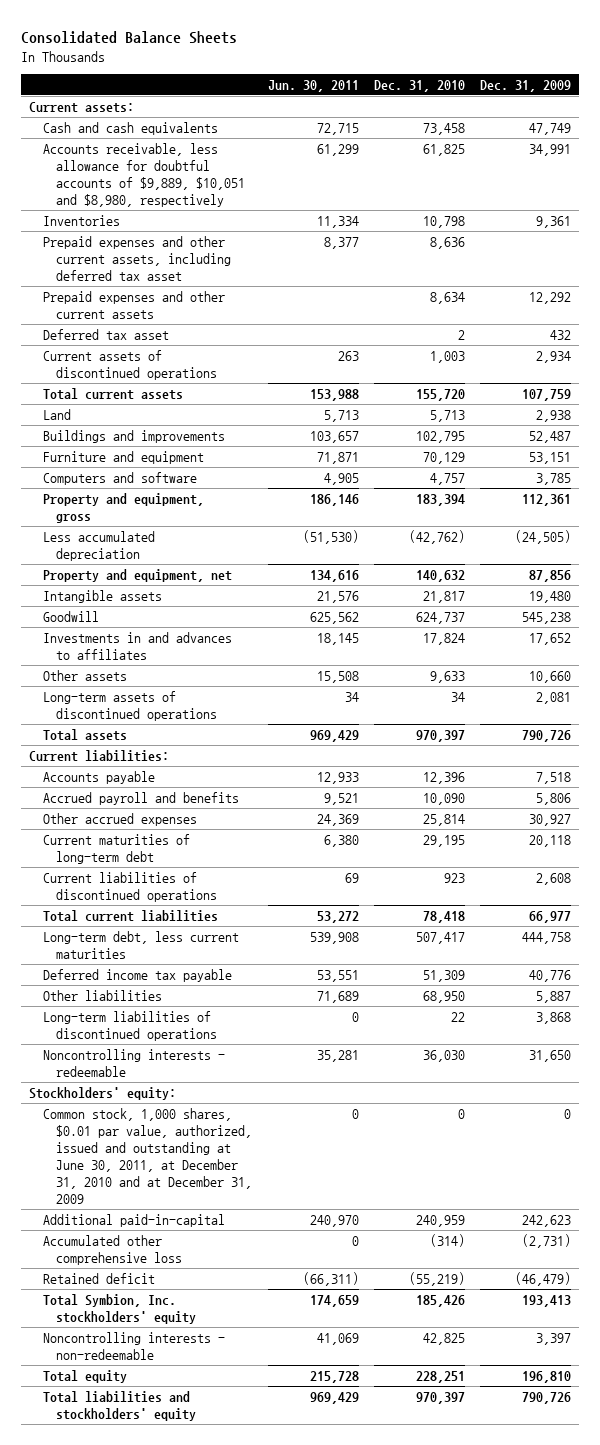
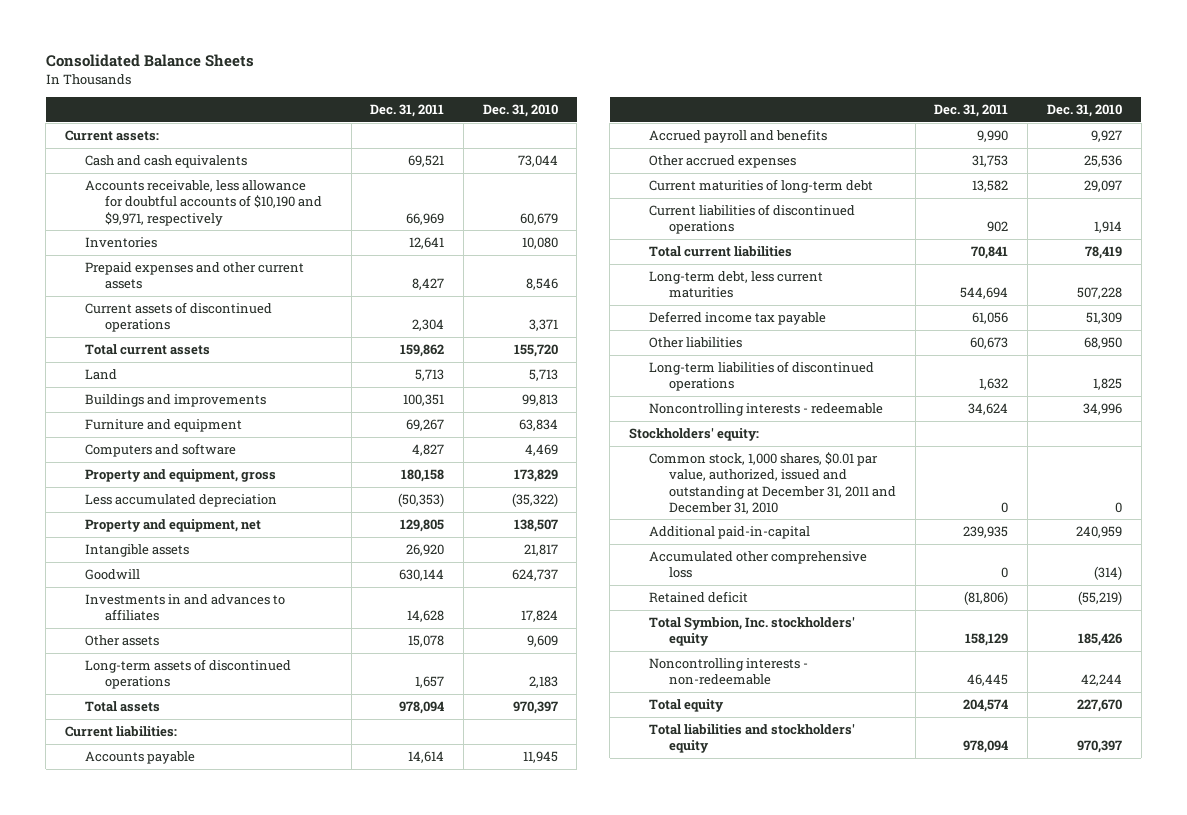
[267,79,359,92] Jun. 30, 2011 -> none
[480,79,572,92] Dec. 31, 2009 -> none
none -> [370,104,445,118] Dec. 31, 2011
[42,235,232,281] Prepaid expenses and other current assets, including deferred tax asset -> none
[42,328,169,340] Deferred tax asset -> none
[422,122,465,135] 73,458 -> [517,155,558,168] 73,044
[42,142,246,207] Accounts receivable, less allowance for doubtful accounts of $9,889, $10,051 and $8,980, respectively -> [84,180,322,226] Accounts receivable, less allowance for doubtful accounts of $10,190 and $9,971, respectively
[422,143,465,156] 61,825 -> [519,212,558,225] 60,679
[422,215,465,228] 10,798 -> [521,237,558,250] 10,080
[429,291,465,304] 8,634 -> [525,278,558,291] 8,546
[429,350,465,363] 1,003 -> [528,319,558,332] 3,371
[415,430,465,443] 102,795 -> [521,394,558,407] 99,813
[422,451,465,464] 70,129 -> [518,419,558,432] 63,834
[429,472,465,485] 4,757 -> [524,444,558,457] 4,469
[415,493,465,506] 183,394 -> [513,469,558,483] 173,829
[408,529,465,544] (42,762) -> [511,493,558,508] (35,322)
[415,569,465,582] 140,632 -> [513,519,558,533] 138,507
[429,670,465,683] 9,633 -> [526,635,558,648] 9,609
[450,691,465,702] 34 -> [528,676,558,689] 2,183
[422,771,465,784] 12,396 -> [522,751,558,764] 11,945
[422,792,465,805] 10,090 -> [1090,130,1122,143] 9,927
[422,813,465,826] 25,814 -> [1083,155,1122,168] 25,536
[422,834,465,847] 29,195 -> [1083,180,1122,193] 29,097
[443,872,465,883] 923 -> [1093,221,1122,234] 1,914
[422,910,465,923] 78,418 -> [1084,246,1122,260] 78,419
[415,931,465,944] 507,417 -> [1076,287,1122,300] 507,228
[450,1011,465,1022] 22 -> [1092,378,1122,391] 1,825
[422,1049,465,1062] 36,030 -> [1082,403,1122,416] 34,996
[42,1107,253,1205] Common stock, 1,000 shares, $0.01 par value, authorized, issued and outstanding at June 30, 2011, at December 31, 2010 and at December 31, 2009 -> [648,452,896,514] Common stock, 1,000 shares, $0.01 par value, authorized, issued and outstanding at December 31, 2011 and December 31, 2010
[422,1332,465,1345] 42,825 -> [1080,674,1122,687] 42,244
[415,1370,465,1383] 228,251 -> [1076,699,1122,713] 227,670

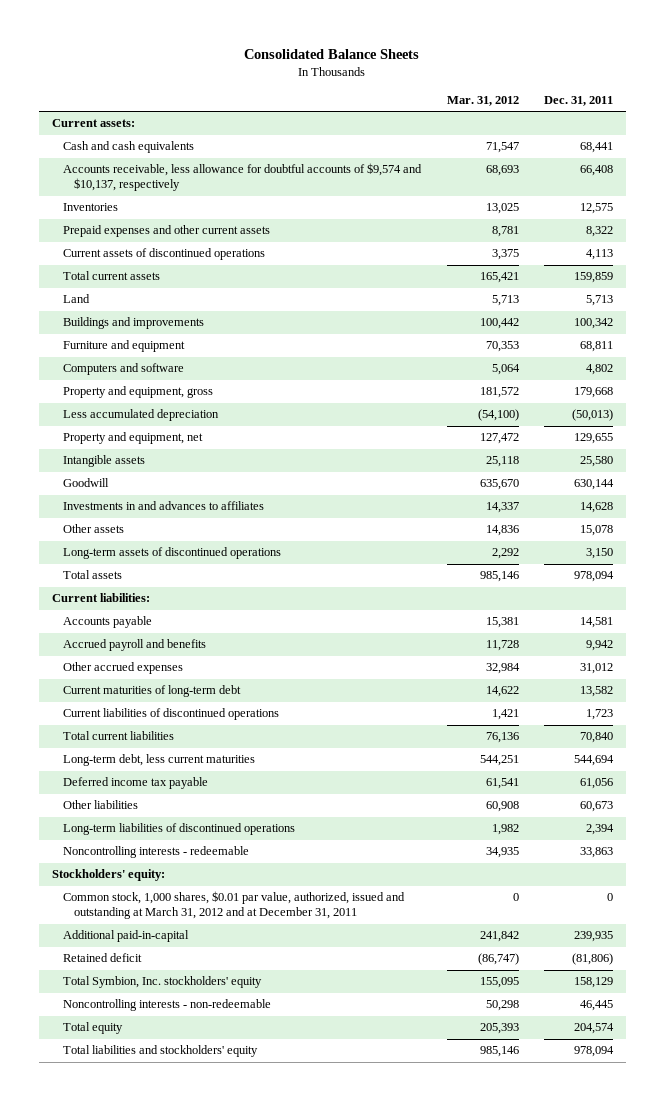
[482,104,558,118] Dec. 31, 2010 -> none
none -> [446,95,519,106] Mar. 31, 2012
[408,155,445,168] 69,521 -> [580,142,614,154] 68,441
[84,180,322,226] Accounts receivable, less allowance for doubtful accounts of $10,190 and $9,971, respectively -> [62,163,422,192] Accounts receivable, less allowance for doubtful accounts of $9,574 and $10,137, respectively
[406,212,445,225] 66,969 -> [580,165,614,177] 66,408
[409,237,445,250] 12,641 -> [580,203,614,215] 12,575
[412,278,445,291] 8,427 -> [586,226,614,238] 8,322
[412,319,445,332] 2,304 -> [586,249,614,261] 4,113
[400,344,445,358] 159,862 -> [574,272,614,284] 159,859
[403,394,445,407] 100,351 -> [574,318,614,330] 100,342
[406,419,445,432] 69,267 -> [580,341,614,353] 68,811
[412,444,445,457] 4,827 -> [586,364,614,376] 4,802
[401,469,445,483] 180,158 -> [574,387,614,399] 179,668
[398,493,445,508] (50,353) -> [572,409,614,422] (50,013)
[400,519,445,533] 129,805 -> [574,433,614,445] 129,655
[406,544,445,557] 26,920 -> [580,456,614,468] 25,580
[415,676,445,689] 1,657 -> [586,548,614,560] 3,150
[408,751,445,764] 14,614 -> [580,617,614,629] 14,581
[977,130,1009,143] 9,990 -> [586,640,614,652] 9,942
[972,155,1009,168] 31,753 -> [580,663,614,675] 31,012
[987,221,1009,233] 902 -> [586,709,614,721] 1,723
[971,246,1009,260] 70,841 -> [580,732,614,744] 70,840
[979,378,1009,391] 1,632 -> [586,824,615,836] 2,394
[968,403,1009,416] 34,624 -> [580,847,614,859] 33,863
[648,452,896,514] Common stock, 1,000 shares, $0.01 par value, authorized, issued and outstanding at December 31, 2011 and December 31, 2010 -> [62,891,405,920] Common stock, 1,000 shares, $0.01 par value, authorized, issued and outstanding at March 31, 2012 and at December 31, 2011
[648,551,867,579] Accumulated other comprehensive loss -> none

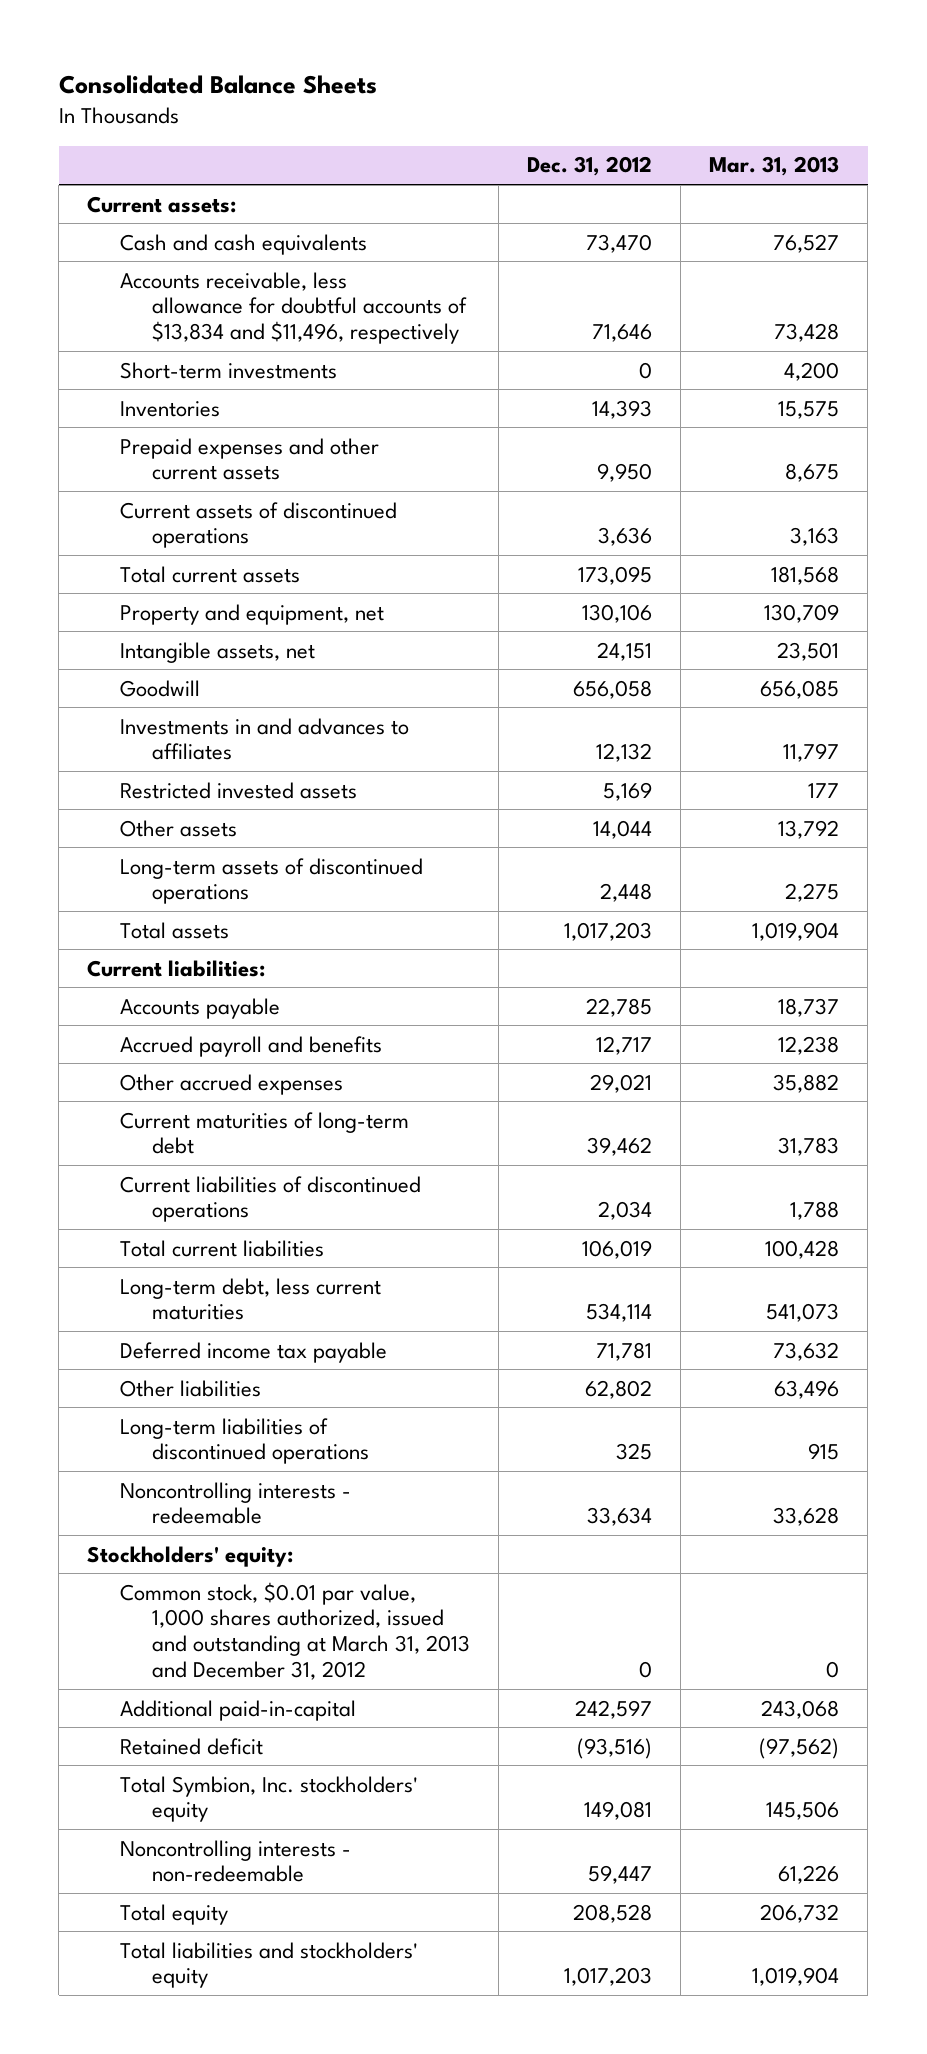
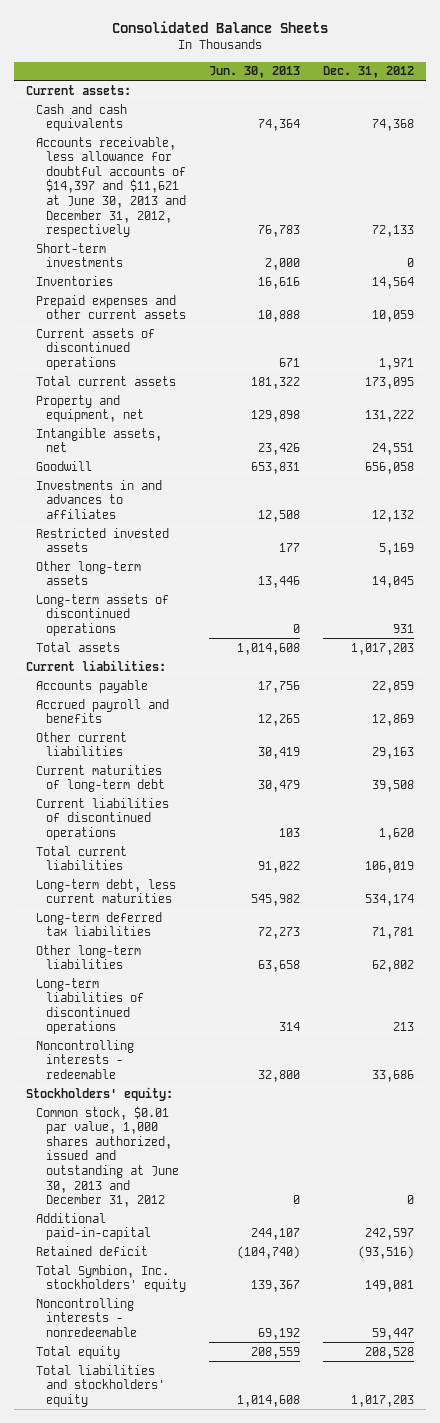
[709,156,840,177] Mar. 31, 2013 -> none
none -> [209,66,301,79] Jun. 30, 2013
[586,233,653,253] 73,470 -> [372,119,415,132] 74,368
[119,271,467,345] Accounts receivable, less allowance for doubtful accounts of $13,834 and $11,496, respectively -> [36,136,187,238] Accounts receivable, less allowance for doubtful accounts of $14,397 and $11,621 at June 30, 2013 and December 31, 2012, respectively
[592,324,653,343] 71,646 -> [372,225,415,238] 72,133
[592,399,653,419] 14,393 -> [372,276,415,289] 14,564
[597,463,653,483] 9,950 -> [372,310,415,323] 10,059
[598,527,653,547] 3,636 -> [379,357,415,370] 1,971
[582,603,653,623] 130,106 -> [365,410,415,423] 131,222
[597,641,653,661] 24,151 -> [372,443,415,456] 24,551
[119,819,237,837] Other assets -> [36,560,142,586] Other long-term assets
[593,819,653,839] 14,044 -> [372,576,415,589] 14,045
[600,883,653,903] 2,448 -> [393,623,415,633] 931
[586,997,653,1017] 22,785 -> [372,680,415,693] 22,859
[596,1035,653,1055] 12,717 -> [372,714,415,727] 12,869
[119,1073,343,1095] Other accrued expenses -> [36,731,128,757] Other current liabilities
[590,1073,653,1093] 29,021 -> [372,747,415,760] 29,163
[587,1137,653,1157] 39,462 -> [372,780,415,793] 39,508
[598,1201,653,1221] 2,034 -> [379,827,415,840] 1,620
[586,1303,653,1323] 534,114 -> [365,894,415,907] 534,174
[119,1341,387,1363] Deferred income tax payable -> [36,911,163,937] Long-term deferred tax liabilities
[119,1379,261,1397] Other liabilities -> [36,944,142,970] Other long-term liabilities
[616,1443,653,1461] 325 -> [393,1022,415,1032] 213
[587,1507,653,1527] 33,634 -> [372,1069,415,1082] 33,686
[119,1581,470,1680] Common stock, $0.01 par value, 1,000 shares authorized, issued and outstanding at March 31, 2013 and December 31, 2012 -> [36,1105,180,1208] Common stock, $0.01 par value, 1,000 shares authorized, issued and outstanding at June 30, 2013 and December 31, 2012
[119,1839,351,1883] Noncontrolling interests - non-redeemable -> [36,1297,138,1337] Noncontrolling interests - nonredeemable

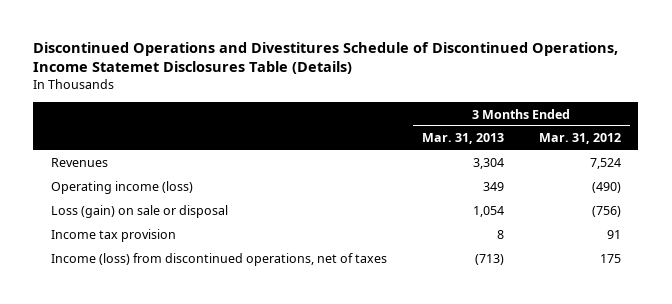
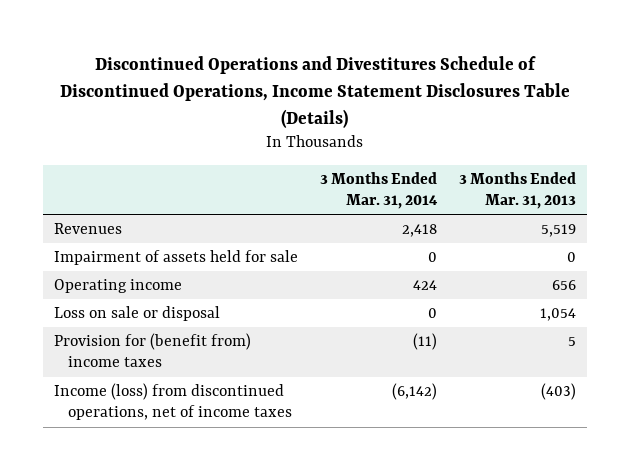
[33,41,619,75] Discontinued Operations and Divestitures Schedule of Discontinued Operations, Income Statemet Disclosures Table (Details) -> [60,56,571,128] Discontinued Operations and Divestitures Schedule of Discontinued Operations, Income Statement Disclosures Table (Details)
[538,133,621,145] Mar. 31, 2012 -> none
none -> [320,171,439,209] 3 Months Ended Mar. 31, 2014
[472,158,504,170] 3,304 -> [541,224,577,238] 5,519
none -> [54,250,299,266] Impairment of assets held for sale
[50,181,193,195] Operating income (loss) -> [54,279,183,294] Operating income
[482,182,504,192] 349 -> [552,280,577,291] 656
[50,205,228,219] Loss (gain) on sale or disposal -> [54,306,221,322] Loss on sale or disposal
[50,229,176,243] Income tax provision -> [54,333,252,368] Provision for (benefit from) income taxes
[496,230,504,240] 8 -> [568,337,577,347] 5
[50,253,387,267] Income (loss) from discontinued operations, net of taxes -> [54,383,292,421] Income (loss) from discontinued operations, net of income taxes
[474,254,504,266] (713) -> [541,383,577,401] (403)

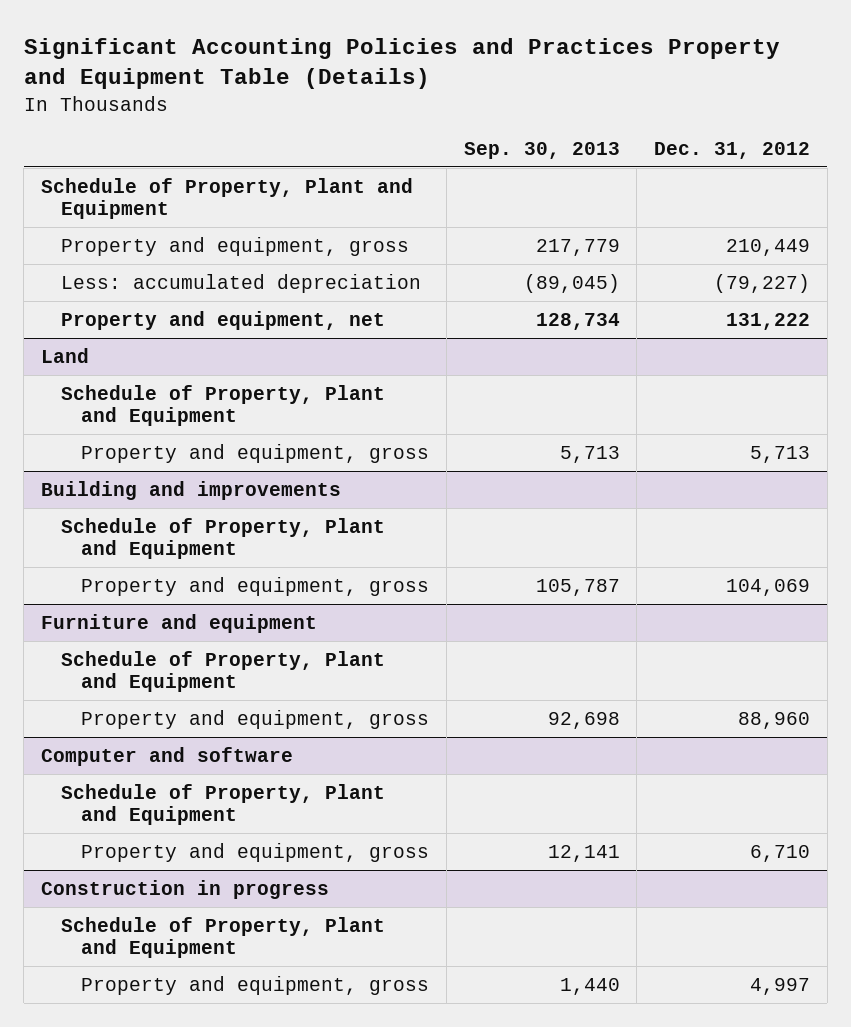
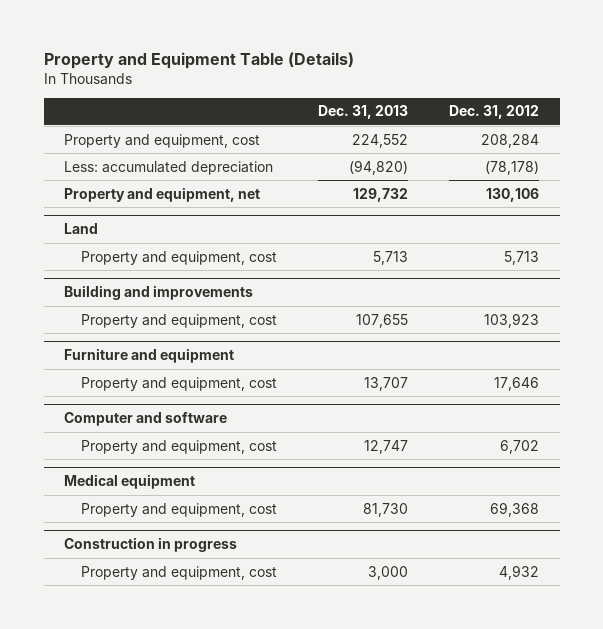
[23,38,780,90] Significant Accounting Policies and Practices Property and Equipment Table (Details) -> [43,52,354,70] Property and Equipment Table (Details)
[463,141,620,159] Sep. 30, 2013 -> none
none -> [317,105,408,120] Dec. 31, 2013
[41,177,414,220] Schedule of Property, Plant and Equipment -> none
[61,236,410,256] Property and equipment, gross -> [64,133,261,148] Property and equipment, cost
[726,238,811,256] 210,449 -> [481,133,540,148] 208,284
[714,273,811,293] (79,227) -> [485,160,540,175] (78,178)
[726,312,811,330] 131,222 -> [486,187,540,202] 130,106
[61,384,386,427] Schedule of Property, Plant and Equipment -> none
[81,443,430,463] Property and equipment, gross -> [80,250,277,265] Property and equipment, cost
[61,517,386,560] Schedule of Property, Plant and Equipment -> none
[81,576,430,596] Property and equipment, gross -> [80,313,277,328] Property and equipment, cost
[726,578,811,596] 104,069 -> [484,312,540,328] 103,923
[61,650,386,693] Schedule of Property, Plant and Equipment -> none
[81,709,430,729] Property and equipment, gross -> [80,376,277,391] Property and equipment, cost
[738,711,811,729] 88,960 -> [494,376,540,391] 17,646
[61,783,386,826] Schedule of Property, Plant and Equipment -> none
[81,842,430,862] Property and equipment, gross -> [80,439,277,454] Property and equipment, cost
[750,844,811,862] 6,710 -> [500,439,540,454] 6,702
none -> [64,474,196,490] Medical equipment
none -> [80,502,277,517] Property and equipment, cost
[61,916,386,959] Schedule of Property, Plant and Equipment -> none
[81,975,430,995] Property and equipment, gross -> [80,565,277,580] Property and equipment, cost
[750,977,811,995] 4,997 -> [499,564,540,580] 4,932

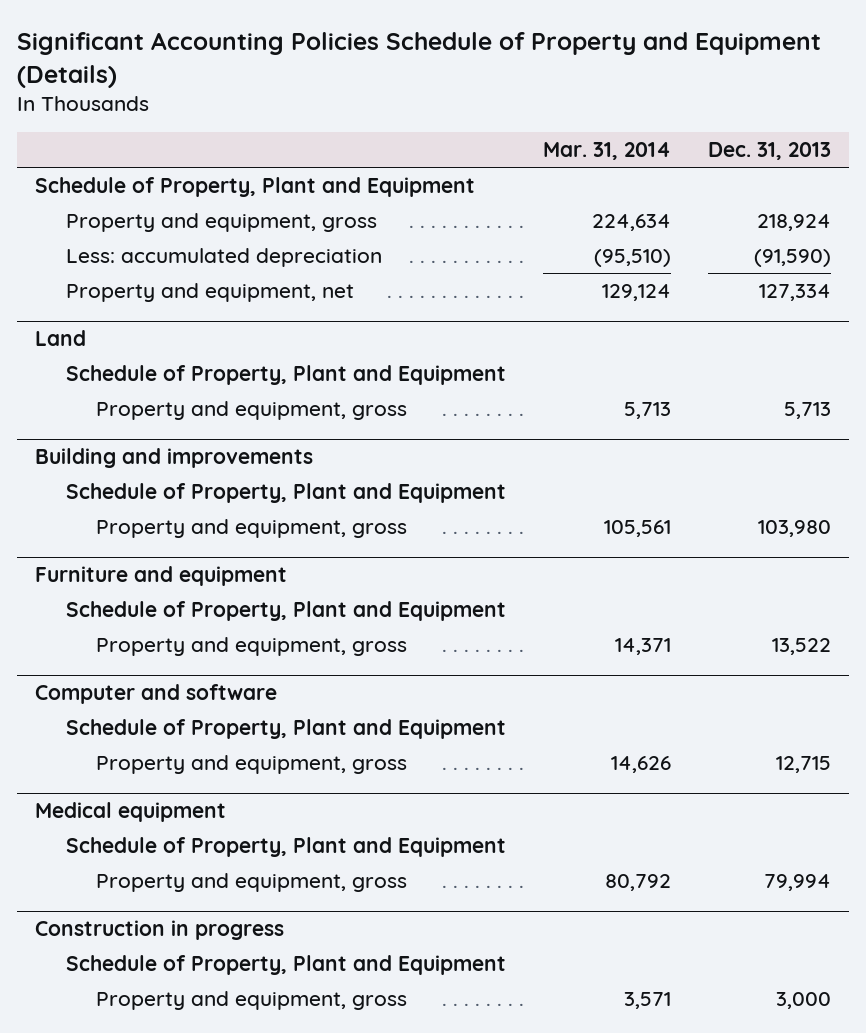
[43,52,354,70] Property and Equipment Table (Details) -> [16,31,821,88] Significant Accounting Policies Schedule of Property and Equipment (Details)
[449,105,540,120] Dec. 31, 2012 -> none
none -> [542,142,671,161] Mar. 31, 2014
none -> [35,177,476,198] Schedule of Property, Plant and Equipment
[64,133,261,148] Property and equipment, cost -> [65,213,377,233] Property and equipment, gross
[351,133,408,148] 224,552 -> [756,214,831,232] 218,924
[348,159,408,175] (94,820) -> [753,249,831,268] (91,590)
[352,187,408,202] 129,732 -> [758,284,831,302] 127,334
none -> [65,365,506,386] Schedule of Property, Plant and Equipment
[80,250,277,265] Property and equipment, cost -> [96,401,408,421] Property and equipment, gross
none -> [65,483,506,504] Schedule of Property, Plant and Equipment
[80,313,277,328] Property and equipment, cost -> [96,519,408,539] Property and equipment, gross
[355,313,408,328] 107,655 -> [757,520,831,538] 103,980
none -> [65,601,506,622] Schedule of Property, Plant and Equipment
[80,376,277,391] Property and equipment, cost -> [96,637,408,657] Property and equipment, gross
[363,376,408,391] 13,707 -> [771,638,831,656] 13,522
none -> [65,719,506,740] Schedule of Property, Plant and Equipment
[80,439,277,454] Property and equipment, cost -> [96,755,408,775] Property and equipment, gross
[363,439,408,454] 12,747 -> [775,756,831,774] 12,715
none -> [65,837,506,858] Schedule of Property, Plant and Equipment
[80,502,277,517] Property and equipment, cost -> [96,873,408,893] Property and equipment, gross
[362,502,408,517] 81,730 -> [763,874,831,892] 79,994
none -> [65,955,506,976] Schedule of Property, Plant and Equipment
[80,565,277,580] Property and equipment, cost -> [96,991,408,1011] Property and equipment, gross

